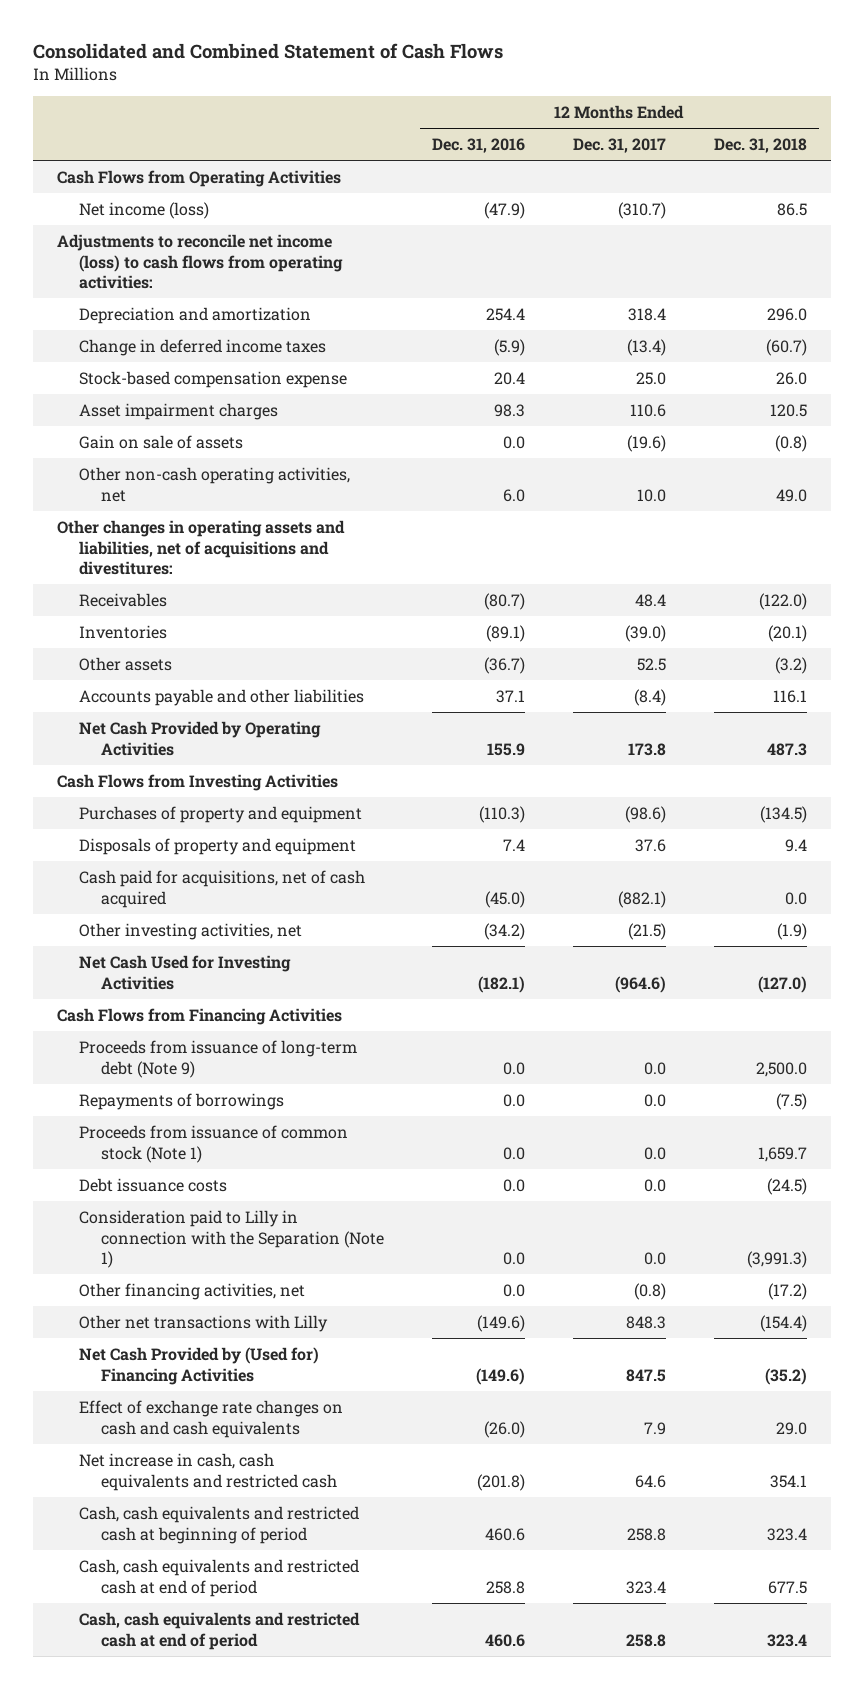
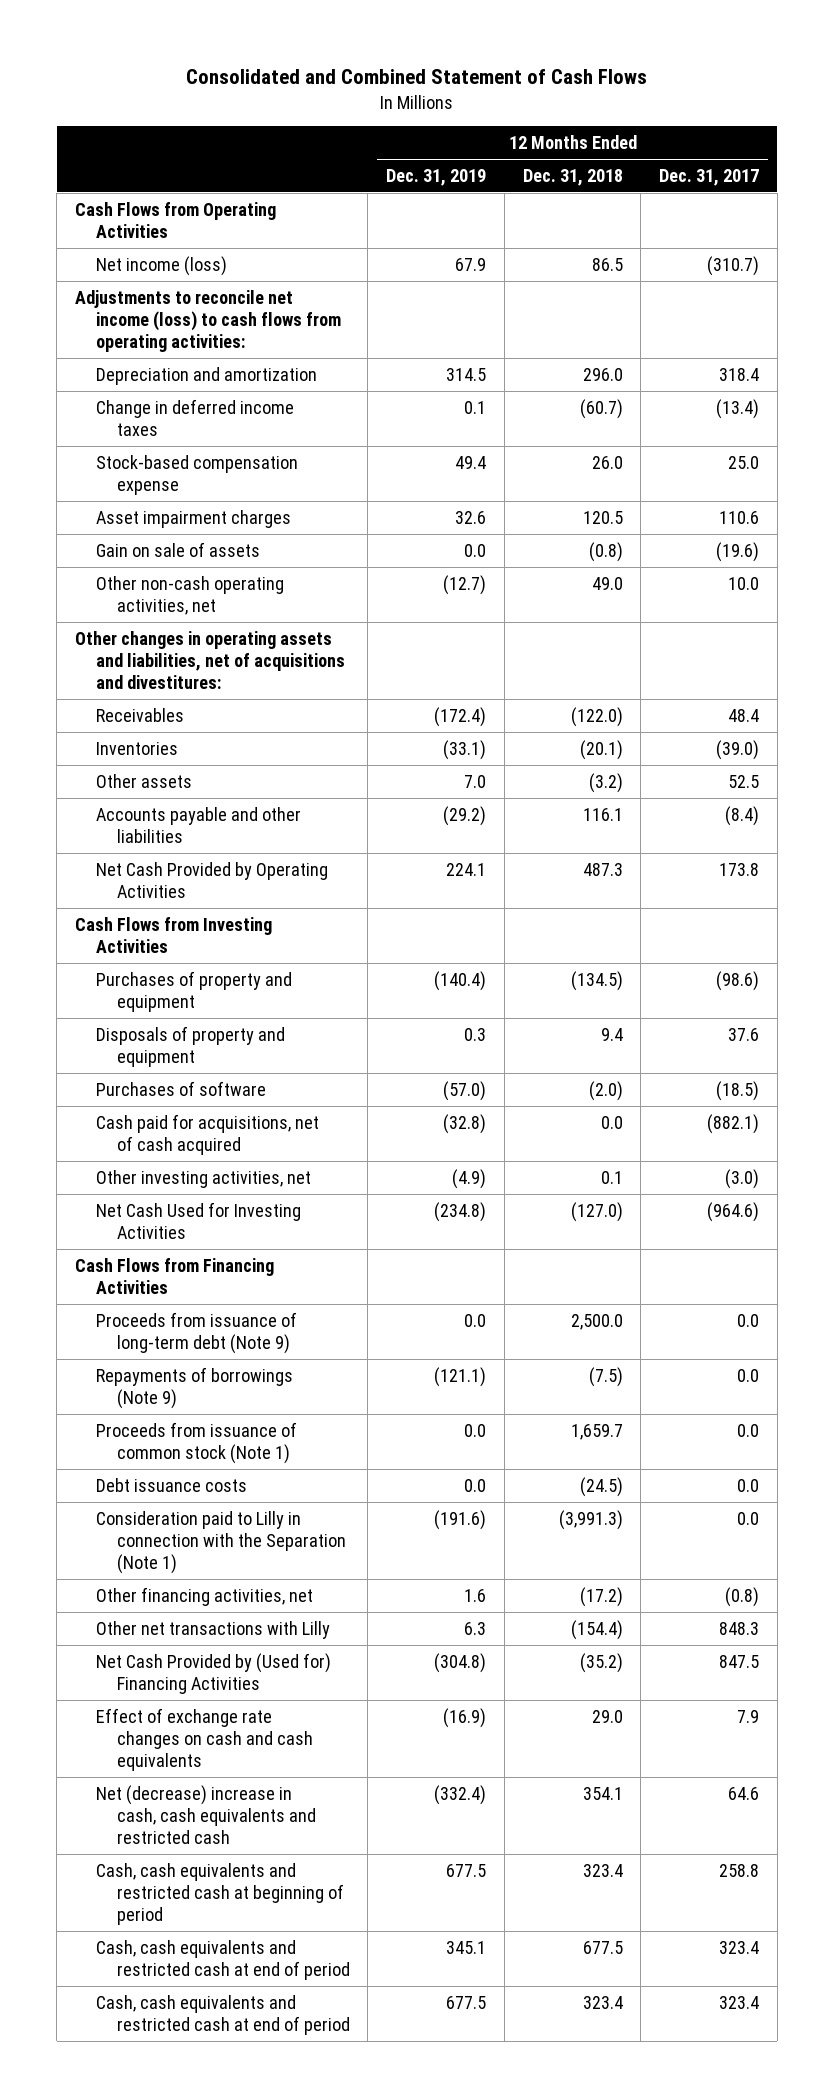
[431,138,525,154] Dec. 31, 2016 -> none
none -> [386,168,487,186] Dec. 31, 2019
none -> [95,1080,266,1096] Purchases of software
[627,922,666,940] (21.5) -> [725,1168,760,1189] (3.0)
[776,922,807,940] (1.9) -> [600,1170,623,1184] 0.1
[79,1092,285,1110] Repayments of borrowings -> [95,1366,293,1410] Repayments of borrowings (Note 9)
[79,1452,338,1491] Net increase in cash, cash equivalents and restricted cash -> [95,1784,316,1845] Net (decrease) increase in cash, cash equivalents and restricted cash
[625,1633,666,1647] 258.8 -> [719,1995,760,2009] 323.4

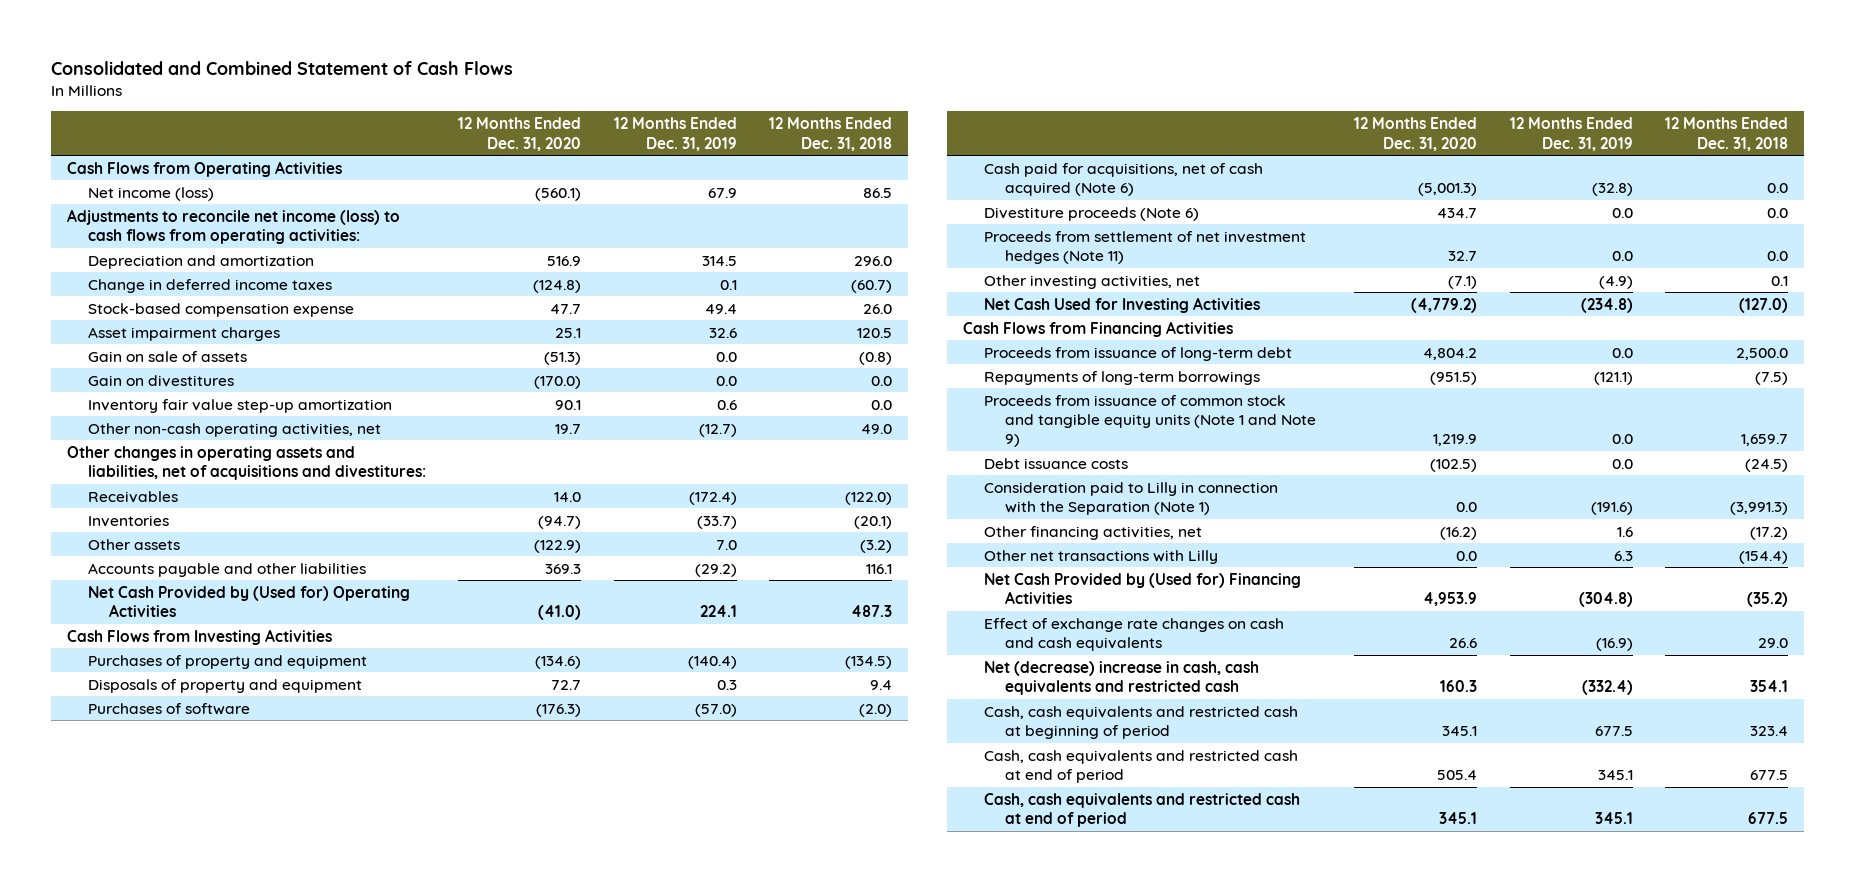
[659,168,760,186] Dec. 31, 2017 -> none
none -> [458,117,582,151] 12 Months Ended Dec. 31, 2020
none -> [87,374,234,387] Gain on divestitures
none -> [87,398,392,413] Inventory fair value step-up amortization
[443,739,487,760] (33.1) -> [696,515,737,529] (33.7)
[95,861,328,899] Net Cash Provided by Operating Activities -> [87,585,410,618] Net Cash Provided by (Used for) Operating Activities
[95,1113,319,1156] Cash paid for acquisitions, net of cash acquired -> [984,162,1264,197] Cash paid for acquisitions, net of cash acquired (Note 6)
none -> [984,206,1200,221] Divestiture proceeds (Note 6)
none -> [984,230,1307,265] Proceeds from settlement of net investment hedges (Note 11)
[95,1311,297,1355] Proceeds from issuance of long-term debt (Note 9) -> [984,346,1293,361] Proceeds from issuance of long-term debt
[95,1366,293,1410] Repayments of borrowings (Note 9) -> [984,370,1261,385] Repayments of long-term borrowings
[95,1421,297,1465] Proceeds from issuance of common stock (Note 1) -> [984,394,1317,448] Proceeds from issuance of common stock and tangible equity units (Note 1 and Note 9)
[446,1995,487,2009] 677.5 -> [1594,812,1633,825] 345.1
[582,1995,623,2009] 323.4 -> [1747,812,1788,825] 677.5

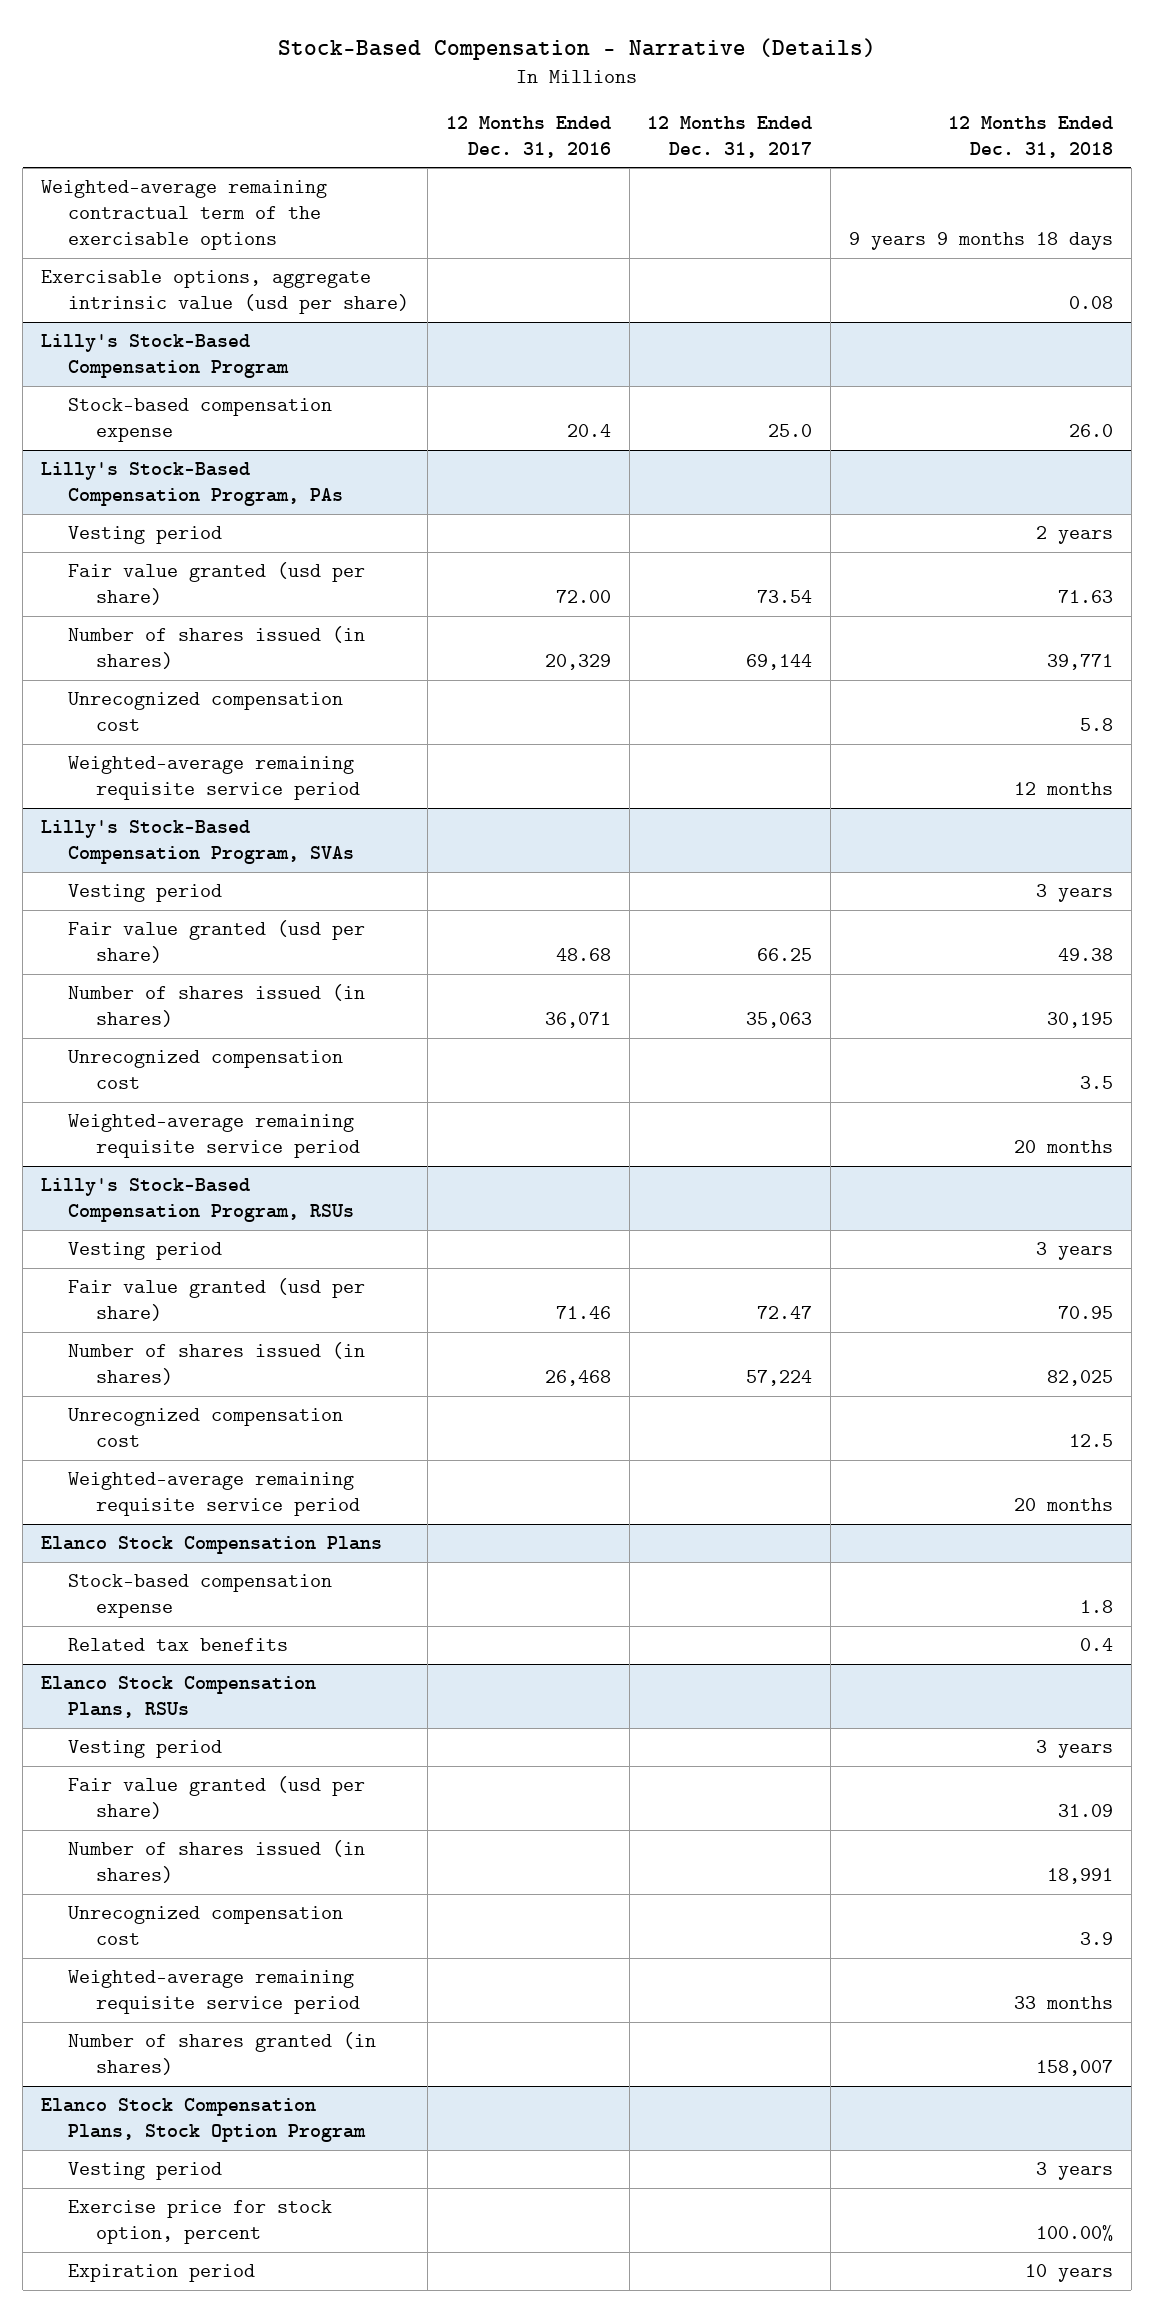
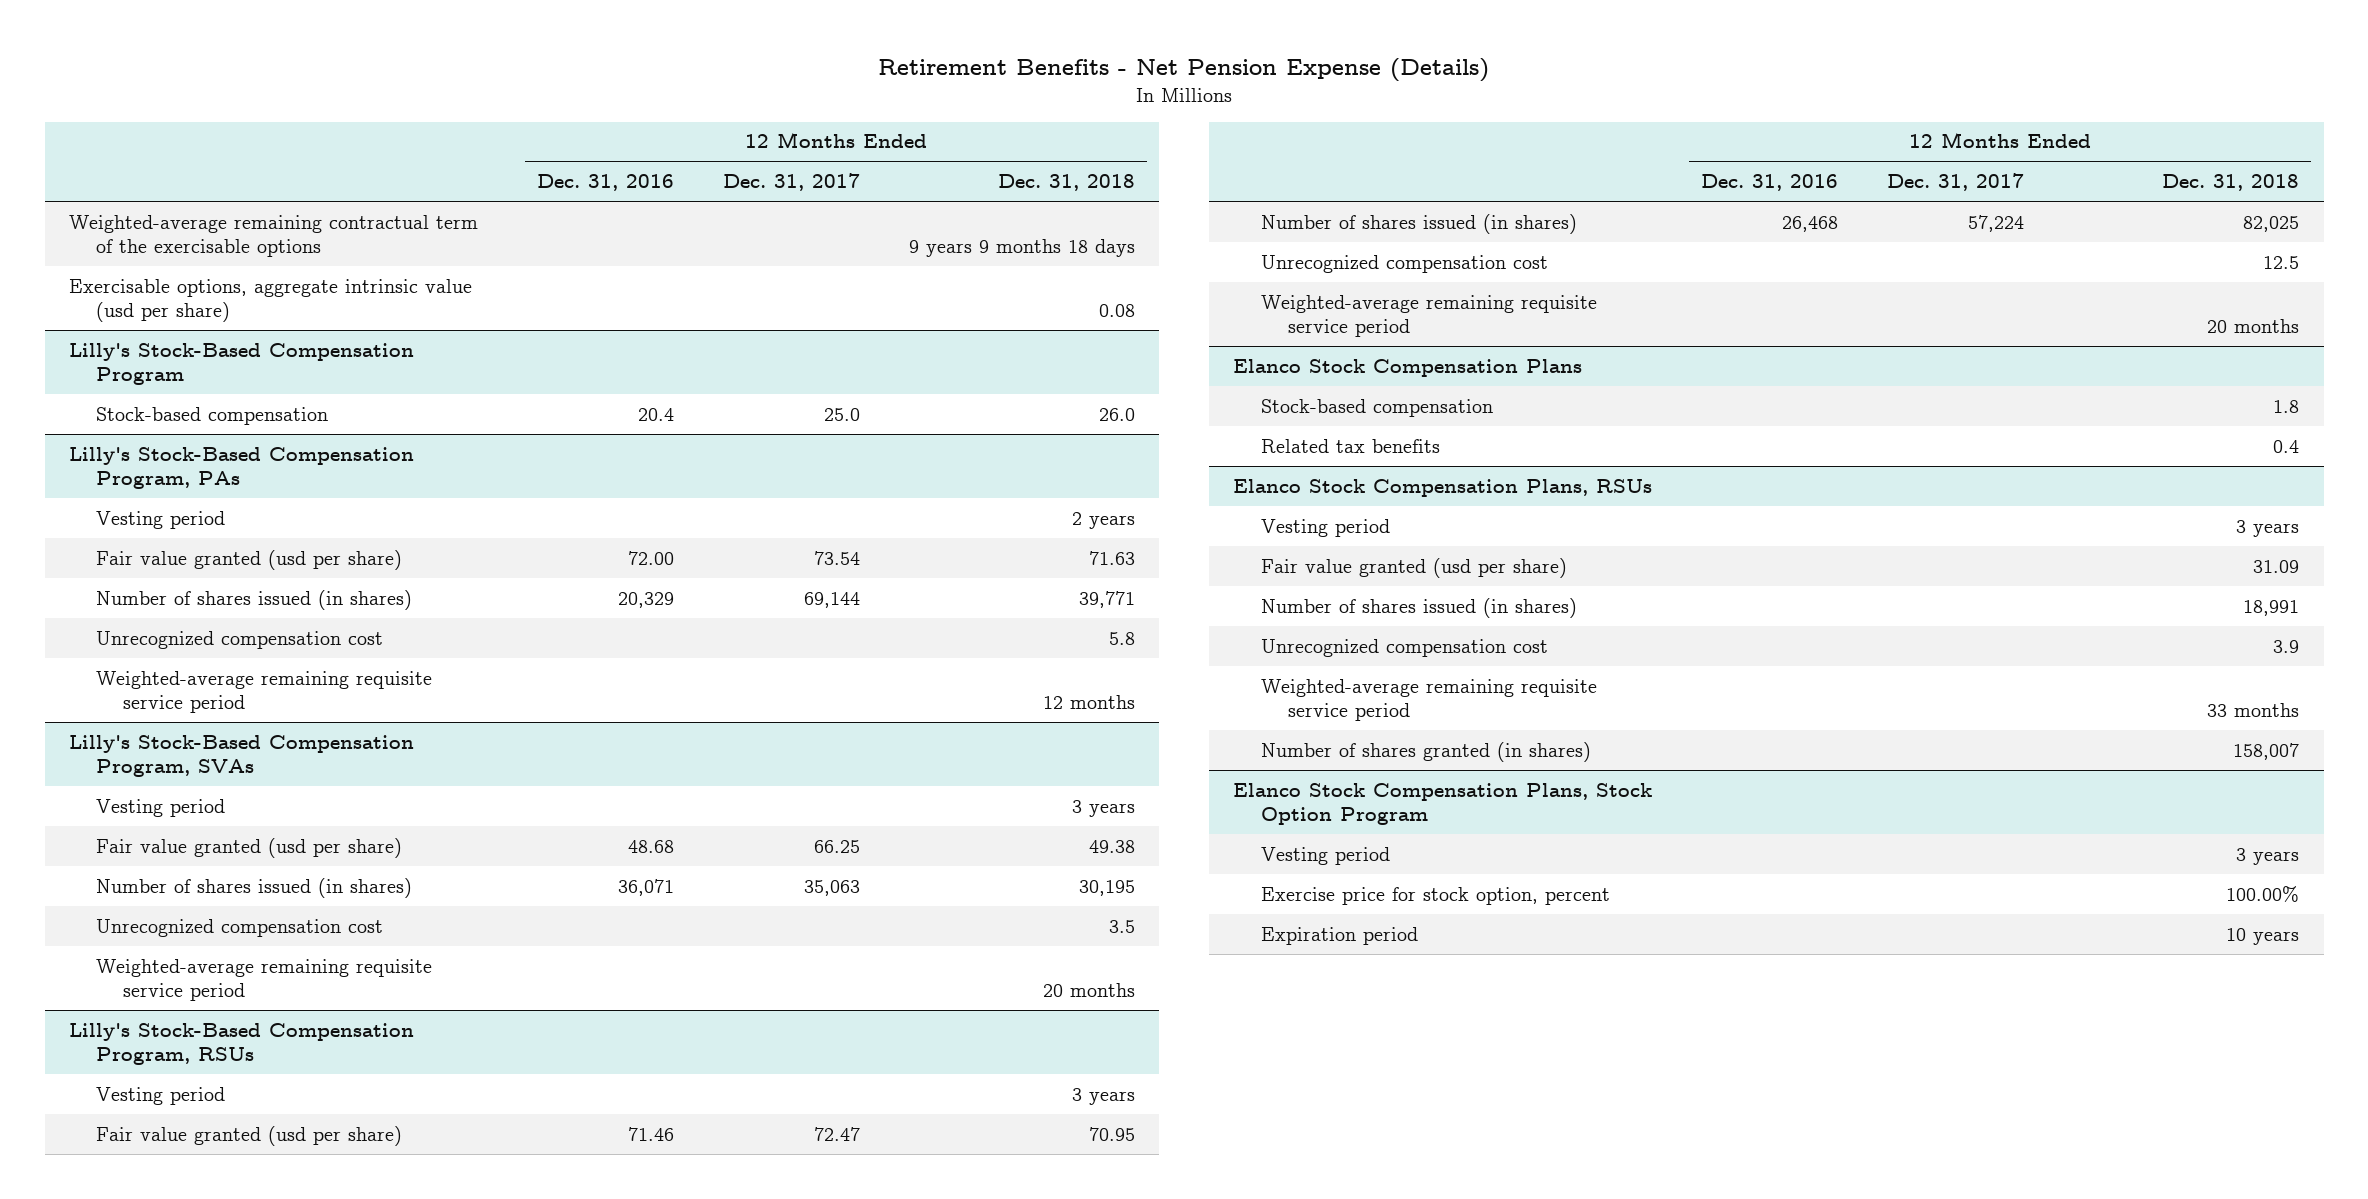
[277,37,876,60] Stock-Based Compensation - Narrative (Details) -> [878,58,1490,83] Retirement Benefits - Net Pension Expense (Details)
[68,398,333,443] Stock-based compensation expense -> [96,406,329,425] Stock-based compensation
[68,1574,333,1619] Stock-based compensation expense -> [1260,398,1493,417] Stock-based compensation

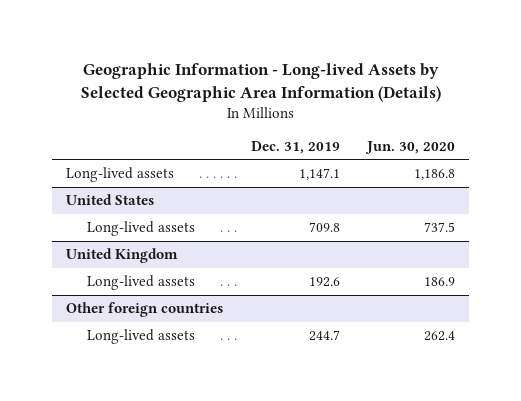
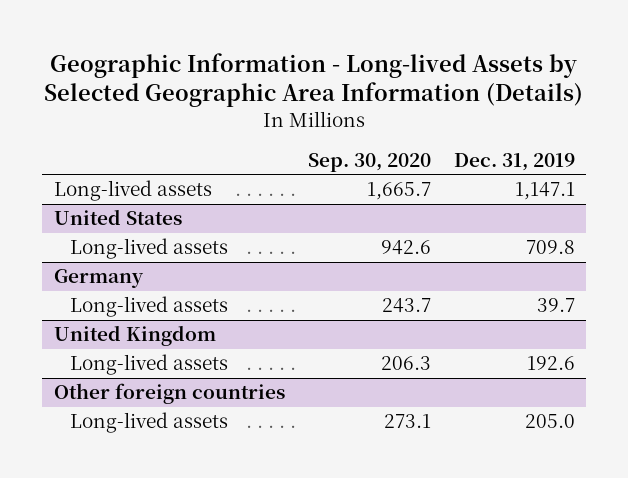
[365,140,456,154] Jun. 30, 2020 -> none
none -> [307,152,431,172] Sep. 30, 2020
none -> [53,269,144,289] Germany
none -> [69,296,228,318] Long-lived assets
[308,330,340,342] 244.7 -> [524,414,575,429] 205.0

